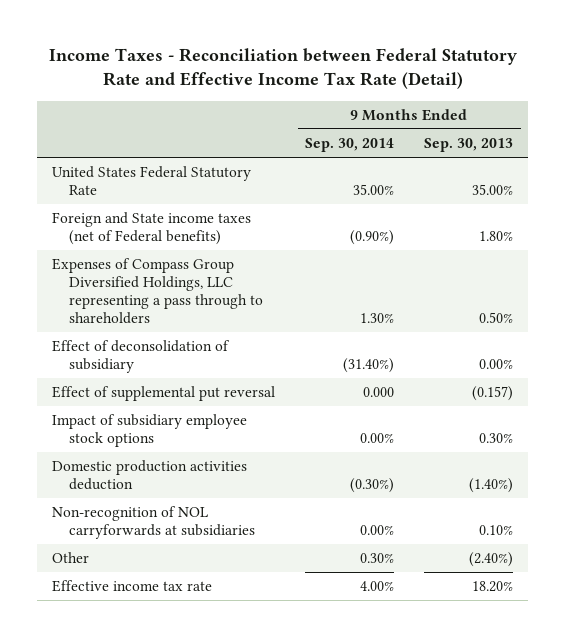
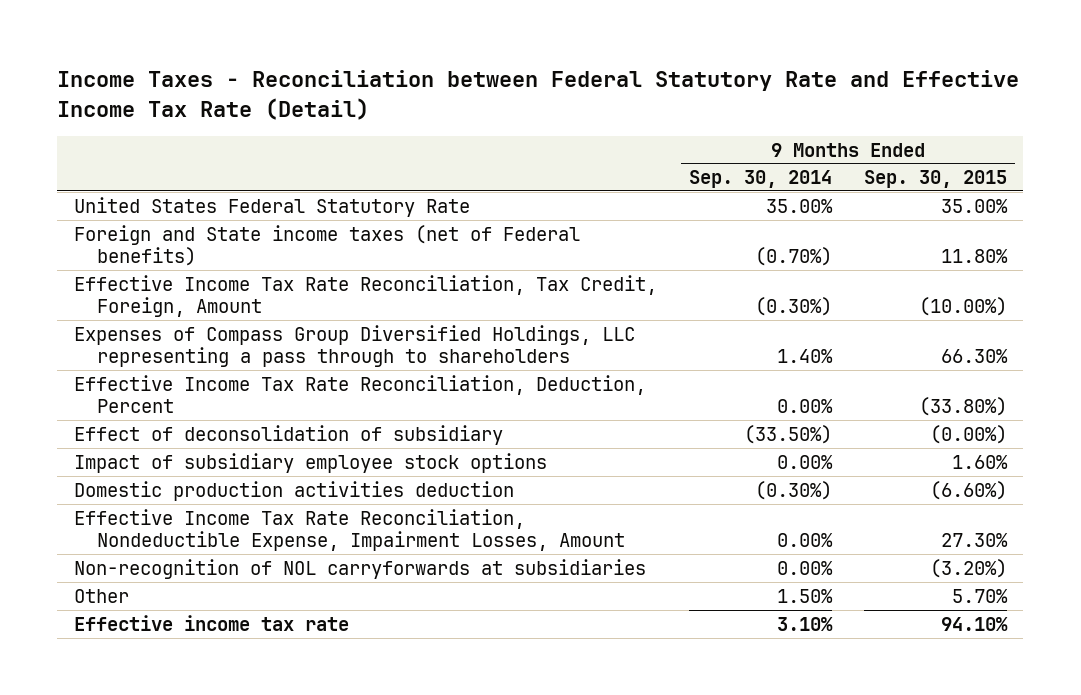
[424,137,514,152] Sep. 30, 2013 -> none
none -> [864,170,1008,189] Sep. 30, 2015
[52,386,276,402] Effect of supplemental put reversal -> none
[350,230,395,246] (0.90%) -> [754,247,832,267] (0.70%)
none -> [73,274,657,318] Effective Income Tax Rate Reconciliation, Tax Credit, Foreign, Amount
[360,313,395,324] 1.30% -> [776,349,833,364] 1.40%
none -> [73,374,646,414] Effective Income Tax Rate Reconciliation, Deduction, Percent
[343,358,395,374] (31.40%) -> [743,424,832,444] (33.50%)
none -> [73,508,626,552] Effective Income Tax Rate Reconciliation, Nondeductible Expense, Impairment Losses, Amount
[360,553,395,564] 0.30% -> [776,588,833,603] 1.50%
[360,581,395,592] 4.00% -> [776,616,833,631] 3.10%

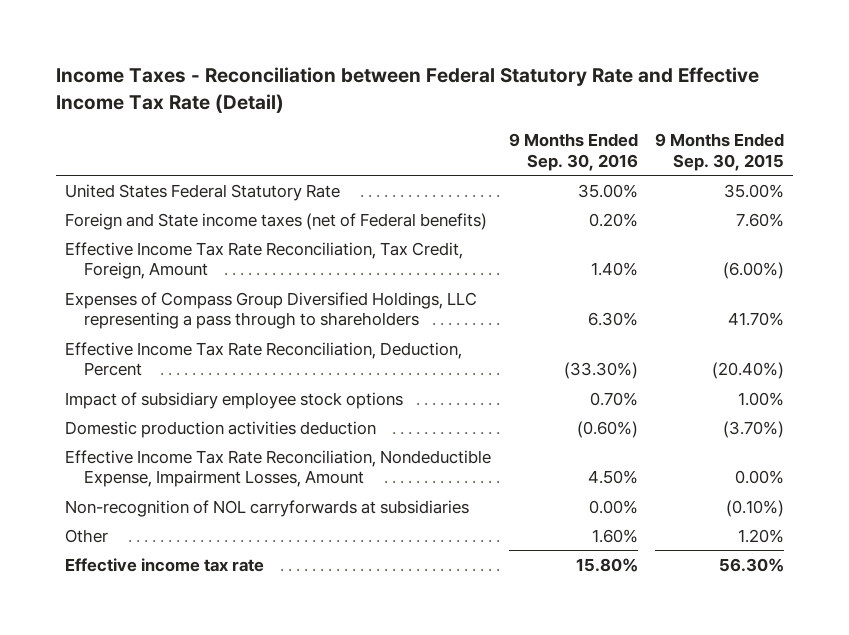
[688,170,832,189] Sep. 30, 2014 -> none
none -> [508,133,638,171] 9 Months Ended Sep. 30, 2016
[73,424,503,445] Effect of deconsolidation of subsidiary -> none
[941,249,1009,264] 11.80% -> [736,212,785,227] 7.60%
[919,297,1008,317] (10.00%) -> [723,262,785,280] (6.00%)
[941,349,1009,364] 66.30% -> [728,312,785,327] 41.70%
[919,397,1008,417] (33.80%) -> [712,362,785,380] (20.40%)
[952,454,1009,469] 1.60% -> [738,391,785,406] 1.00%
[930,480,1008,500] (6.60%) -> [723,420,785,438] (3.70%)
[941,533,1009,548] 27.30% -> [735,470,785,485] 0.00%
[930,558,1008,578] (3.20%) -> [726,499,785,517] (0.10%)
[952,588,1009,603] 5.70% -> [738,528,785,543] 1.20%
[941,616,1009,631] 94.10% -> [719,557,785,572] 56.30%

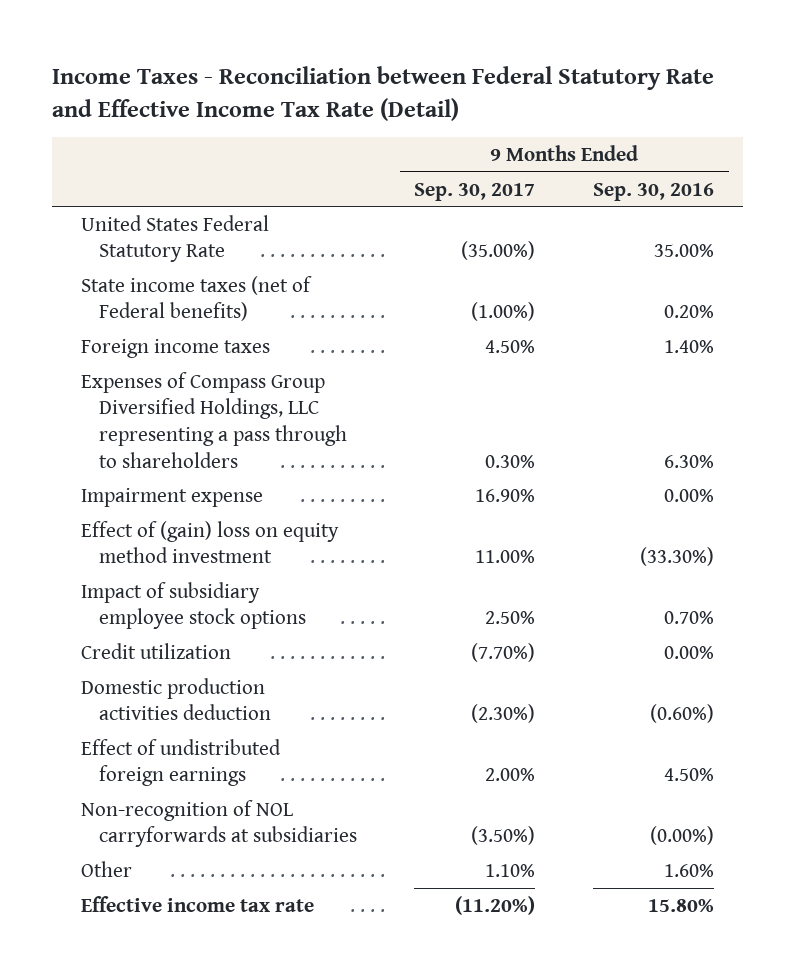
[655,133,785,171] 9 Months Ended Sep. 30, 2015 -> none
none -> [414,182,536,201] Sep. 30, 2017
[65,212,488,230] Foreign and State income taxes (net of Federal benefits) -> [81,275,313,322] State income taxes (net of Federal benefits)
[65,241,464,280] Effective Income Tax Rate Reconciliation, Tax Credit, Foreign, Amount -> [81,338,271,358] Foreign income taxes
none -> [81,487,264,507] Impairment expense
[65,341,463,377] Effective Income Tax Rate Reconciliation, Deduction, Percent -> [81,520,340,564] Effect of (gain) loss on equity method investment
none -> [81,642,232,659] Credit utilization
[65,449,492,488] Effective Income Tax Rate Reconciliation, Nondeductible Expense, Impairment Losses, Amount -> none
none -> [81,738,282,787] Effect of undistributed foreign earnings
[588,499,638,514] 0.00% -> [650,826,715,846] (0.00%)

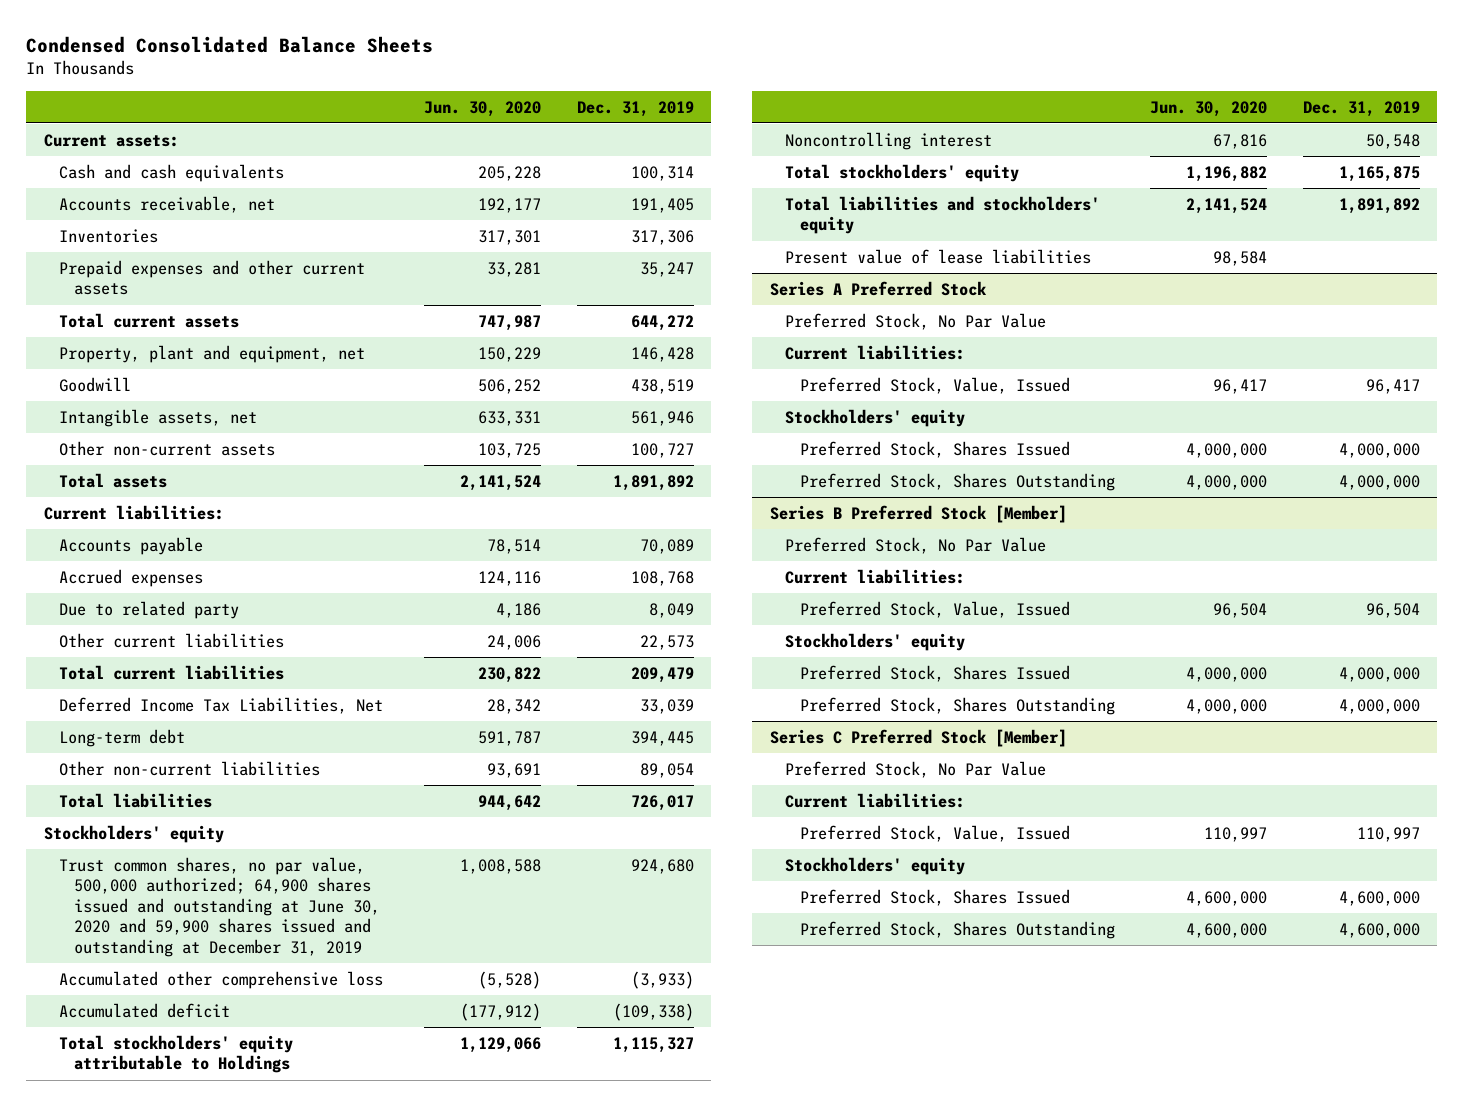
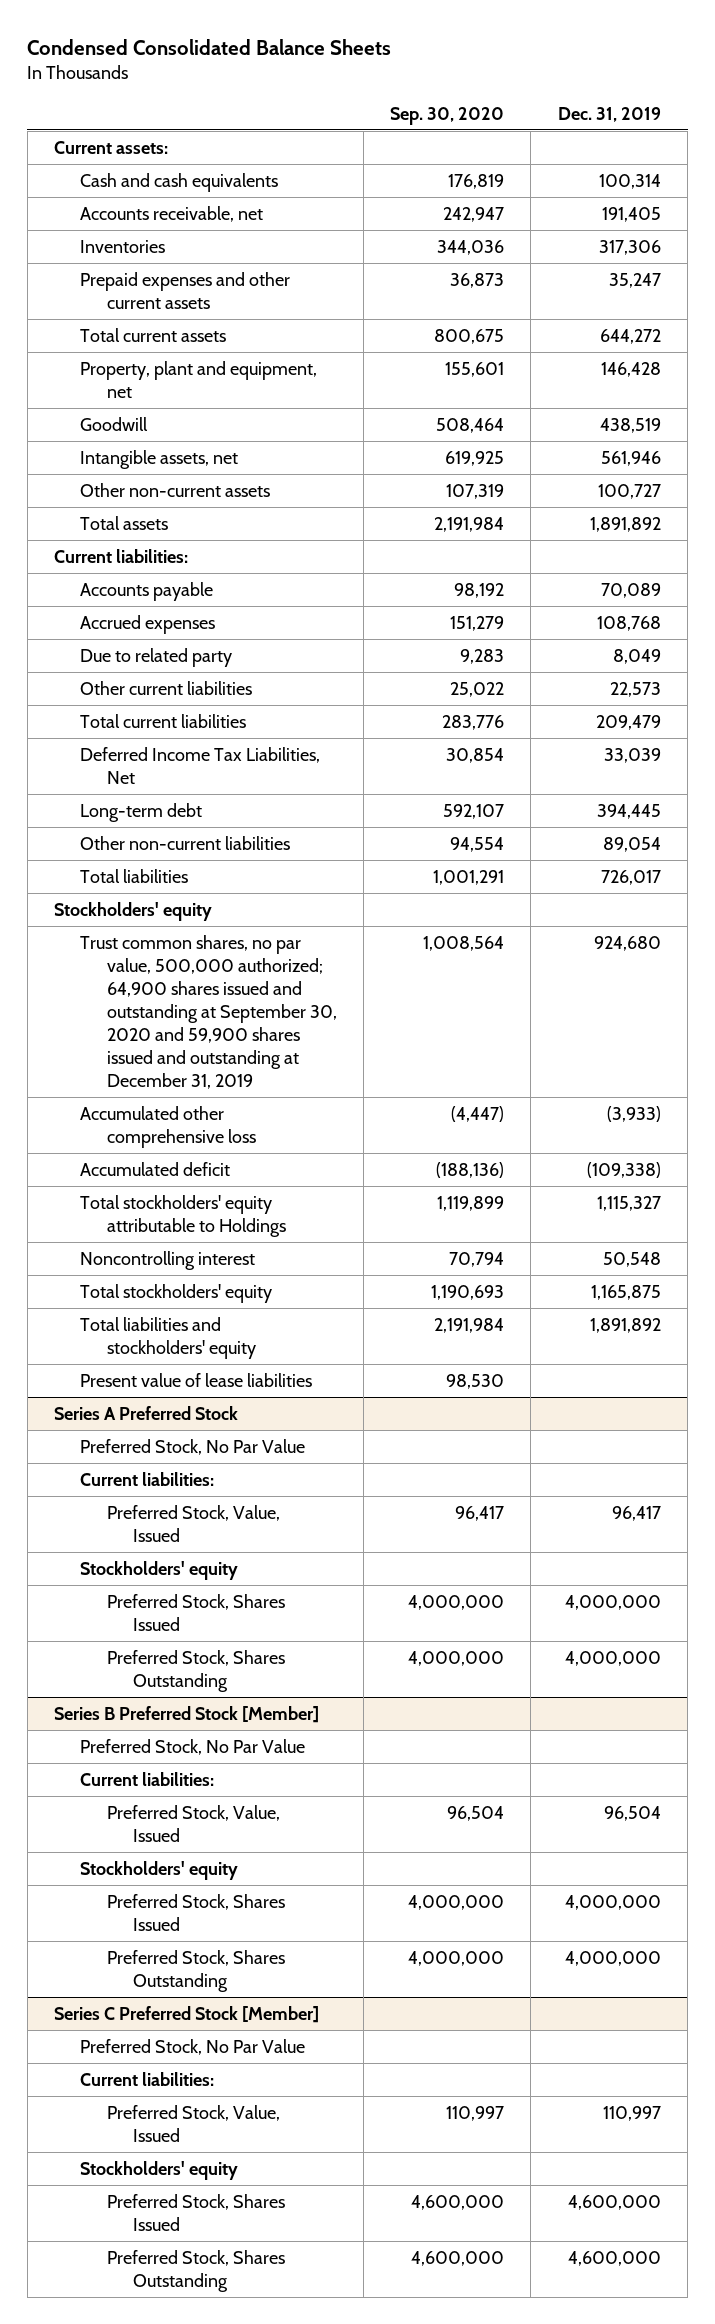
[424,100,542,117] Jun. 30, 2020 -> none
none -> [390,106,505,125] Sep. 30, 2020
[59,856,381,957] Trust common shares, no par value, 500,000 authorized; 64,900 shares issued and outstanding at June 30, 2020 and 59,900 shares issued and outstanding at December 31, 2019 -> [80,934,337,1090] Trust common shares, no par value, 500,000 authorized; 64,900 shares issued and outstanding at September 30, 2020 and 59,900 shares issued and outstanding at December 31, 2019

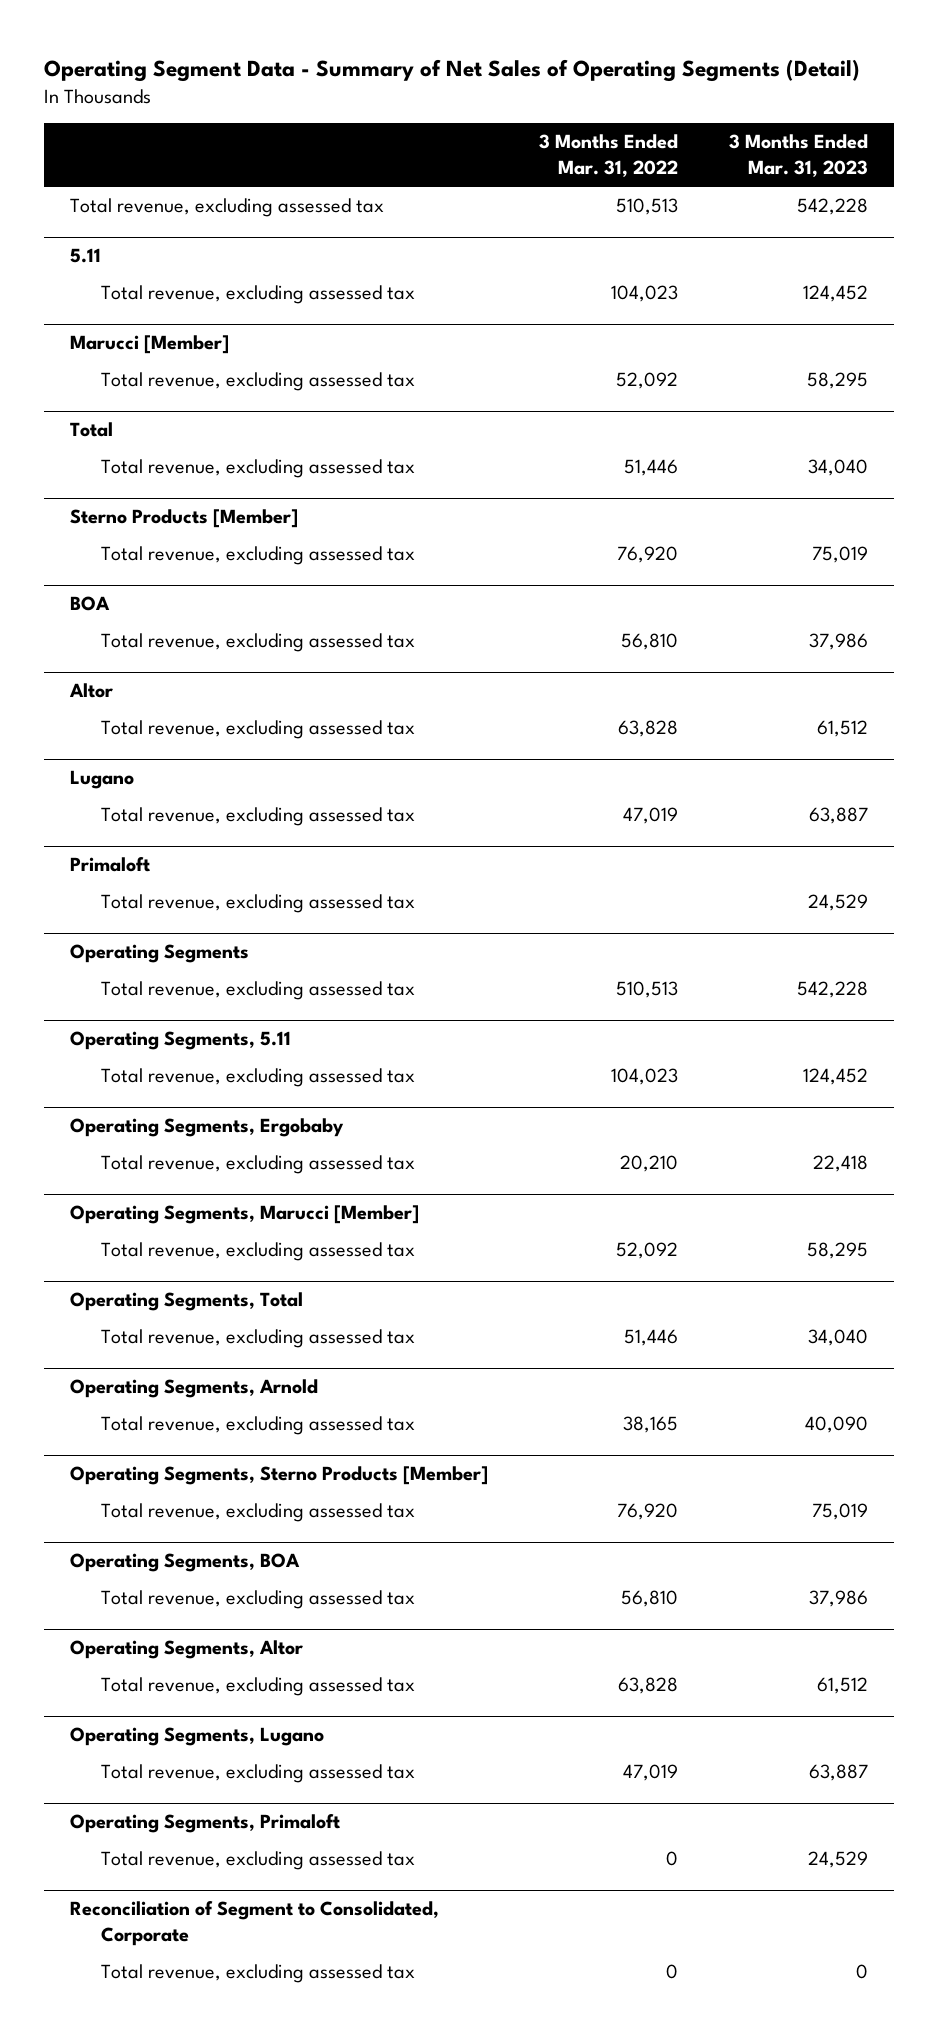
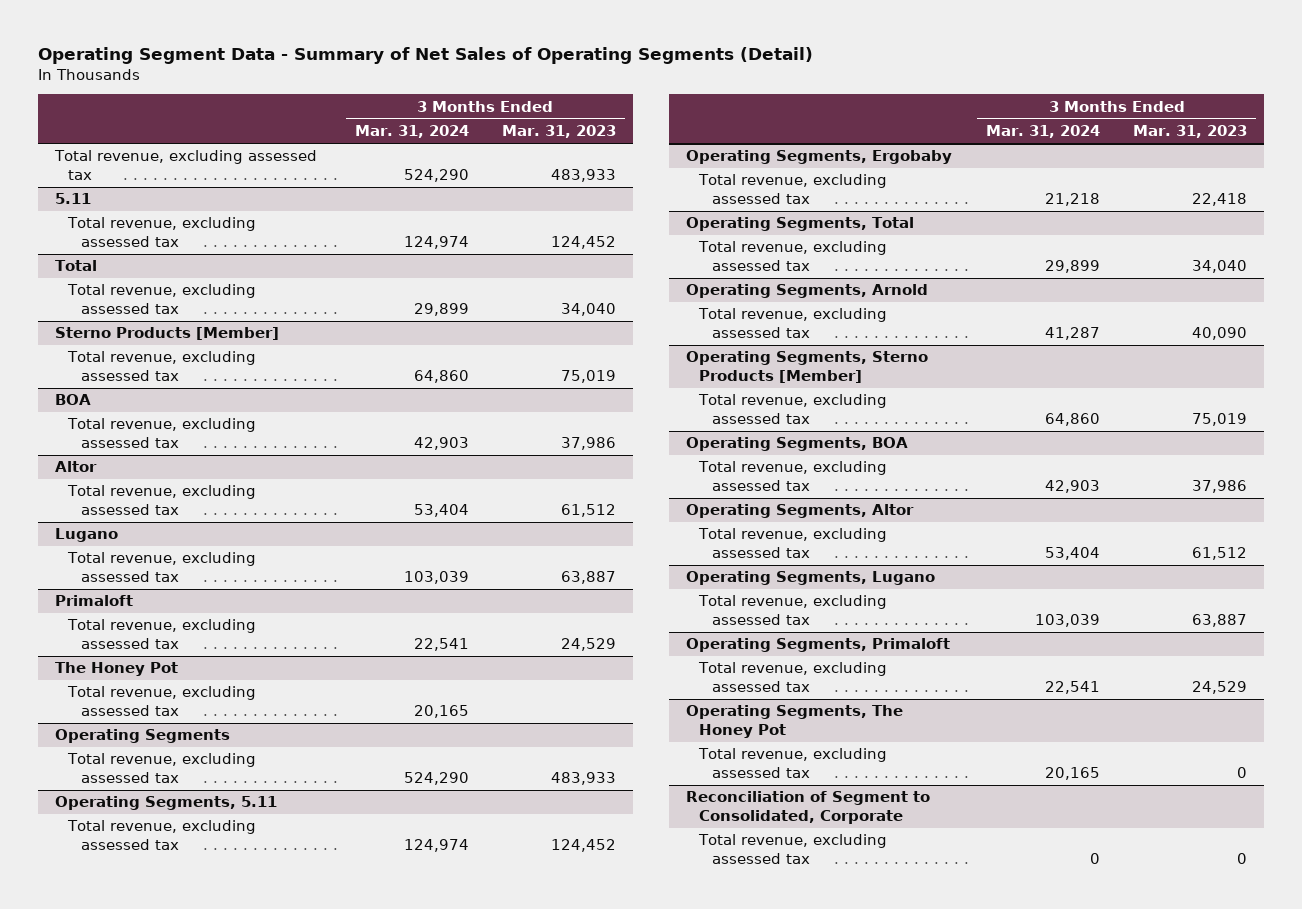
[538,134,678,178] 3 Months Ended Mar. 31, 2022 -> none
none -> [354,125,469,139] Mar. 31, 2024
[797,198,869,216] 542,228 -> [551,168,617,182] 483,933
[69,335,229,355] Marucci [Member] -> none
[100,372,415,392] Total revenue, excluding assessed tax -> none
none -> [54,662,178,677] The Honey Pot
none -> [67,686,257,716] Total revenue, excluding assessed tax
[797,981,869,999] 542,228 -> [551,771,617,785] 483,933
[69,1205,419,1225] Operating Segments, Marucci [Member] -> none
[100,1242,415,1262] Total revenue, excluding assessed tax -> none
none -> [685,705,903,738] Operating Segments, The Honey Pot
none -> [698,748,888,778] Total revenue, excluding assessed tax

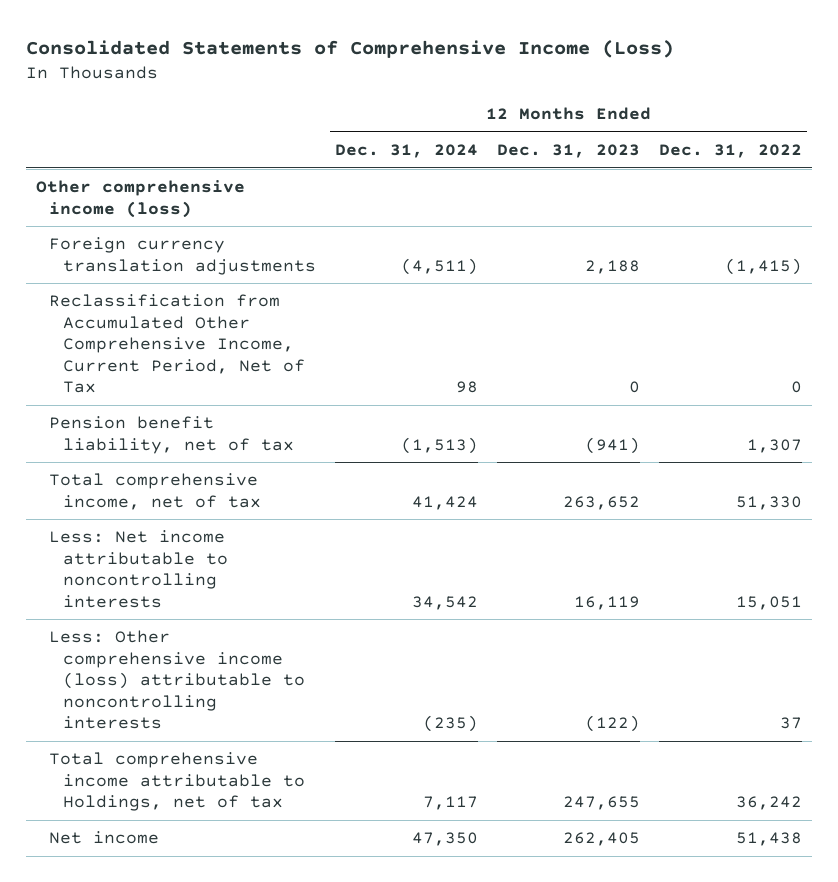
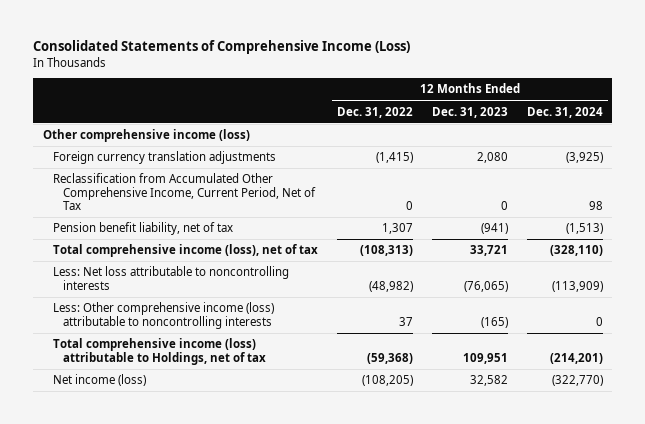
[401,257,479,275] (4,511) -> [565,152,603,164] (3,925)
[585,259,641,274] 2,188 -> [476,152,508,164] 2,080
[49,473,262,510] Total comprehensive income, net of tax -> [52,244,318,258] Total comprehensive income (loss), net of tax
[412,495,479,510] 41,424 -> [549,245,603,257] (328,110)
[563,495,641,510] 263,652 -> [469,245,508,257] 33,721
[736,495,803,510] 51,330 -> [359,245,413,257] (108,313)
[49,530,229,608] Less: Net income attributable to noncontrolling interests -> [52,266,289,290] Less: Net loss attributable to noncontrolling interests
[412,595,479,610] 34,542 -> [551,280,603,292] (113,909)
[574,595,641,610] 16,119 -> [463,280,508,292] (76,065)
[736,595,803,610] 15,051 -> [368,280,413,292] (48,982)
[423,715,479,733] (235) -> [595,316,603,326] 0
[585,715,641,733] (122) -> [480,316,508,328] (165)
[49,752,306,812] Total comprehensive income attributable to Holdings, net of tax -> [52,338,267,365] Total comprehensive income (loss) attributable to Holdings, net of tax
[423,796,479,811] 7,117 -> [549,352,603,364] (214,201)
[563,796,641,811] 247,655 -> [462,352,508,364] 109,951
[736,796,803,811] 36,242 -> [366,352,413,364] (59,368)
[49,831,160,845] Net income -> [52,374,146,387] Net income (loss)
[412,832,479,847] 47,350 -> [551,375,603,387] (322,770)
[563,832,641,847] 262,405 -> [469,375,508,387] 32,582
[736,832,803,847] 51,438 -> [361,375,413,387] (108,205)

